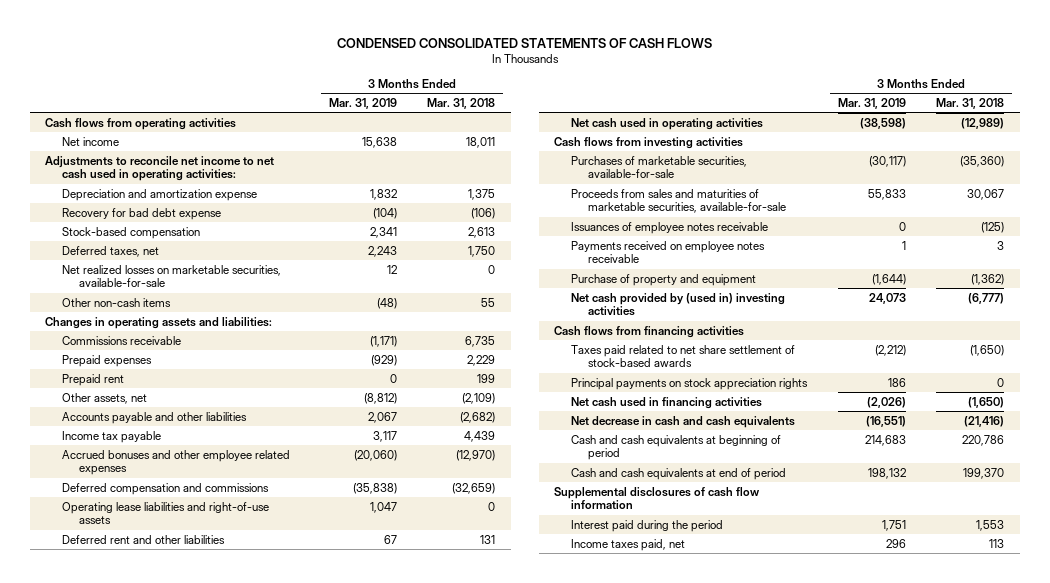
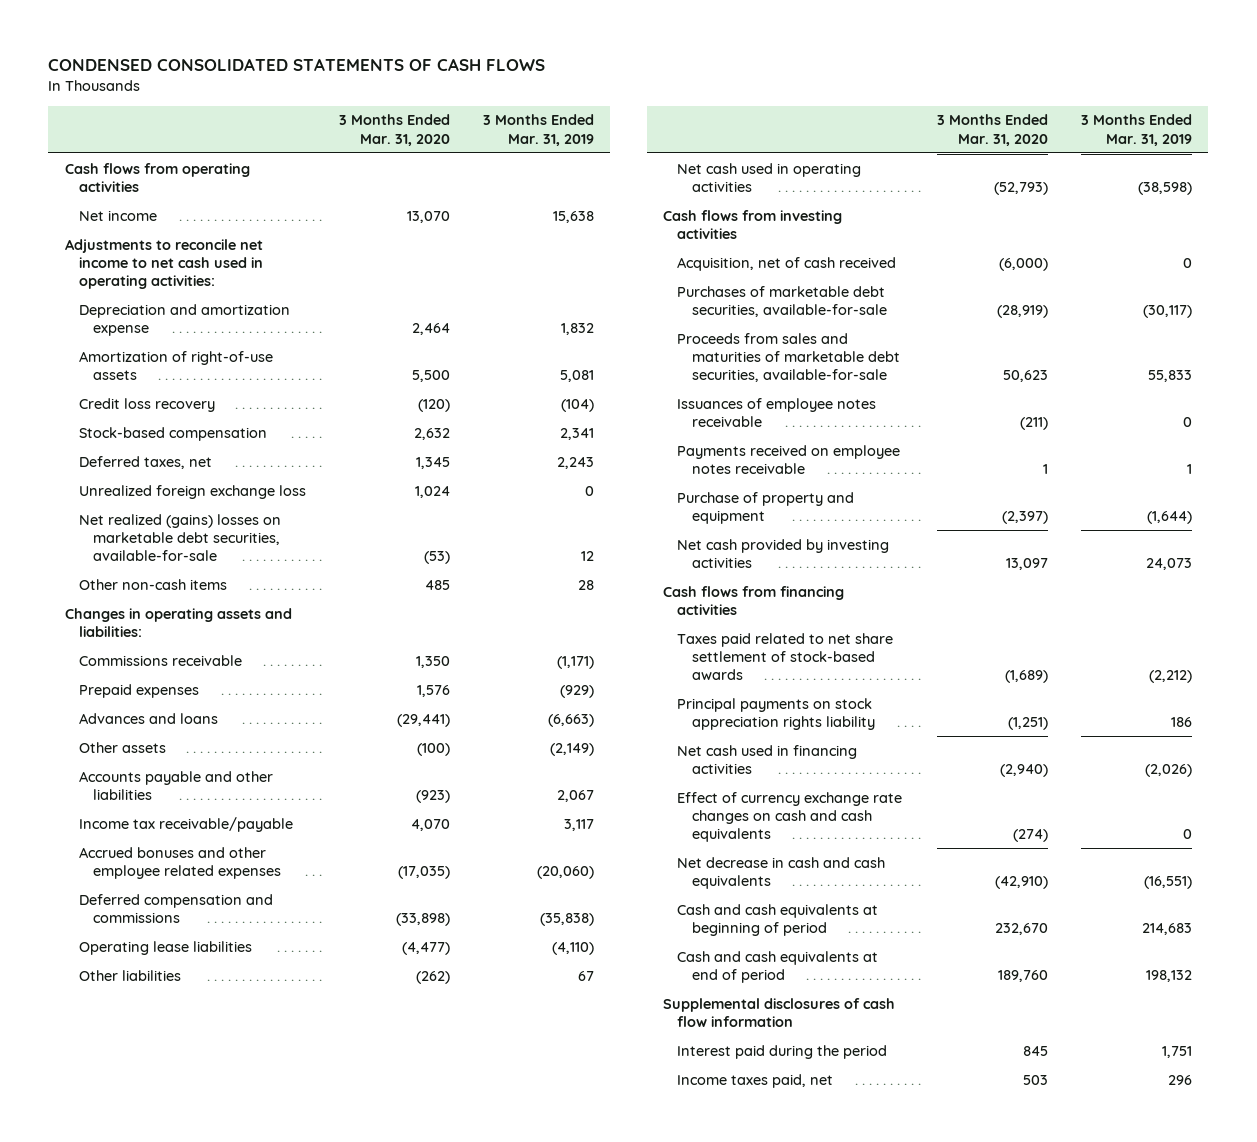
[427,97,496,109] Mar. 31, 2018 -> none
none -> [338,114,450,146] 3 Months Ended Mar. 31, 2020
[62,207,222,220] Recovery for bad debt expense -> none
none -> [79,350,274,380] Amortization of right-of-use assets
none -> [79,397,216,412] Credit loss recovery
none -> [79,484,307,499] Unrealized foreign exchange loss
[62,264,282,288] Net realized losses on marketable securities, available-for-sale -> [79,513,282,561] Net realized (gains) losses on marketable debt securities, available-for-sale
[376,297,397,309] (48) -> [577,579,594,590] 28
[62,373,125,386] Prepaid rent -> none
none -> [79,712,219,724] Advances and loans
[62,392,148,404] Other assets, net -> [79,741,167,753] Other assets
[363,392,397,404] (8,812) -> [549,742,594,756] (2,149)
[62,430,162,443] Income tax payable -> [79,816,294,832] Income tax receivable/payable
[62,501,270,525] Operating lease liabilities and right-of-use assets -> none
[62,534,226,544] Deferred rent and other liabilities -> none
none -> [79,940,253,955] Operating lease liabilities
none -> [79,969,182,981] Other liabilities
none -> [677,256,897,271] Acquisition, net of cash received
[571,155,748,179] Purchases of marketable securities, available-for-sale -> [677,285,887,317] Purchases of marketable debt securities, available-for-sale
[571,188,787,214] Proceeds from sales and maturities of marketable securities, available-for-sale -> [677,332,900,382] Proceeds from sales and maturities of marketable debt securities, available-for-sale
[571,292,786,317] Net cash provided by (used in) investing activities -> [677,538,890,568] Net cash provided by investing activities
[571,377,809,390] Principal payments on stock appreciation rights -> [677,697,875,730] Principal payments on stock appreciation rights liability
none -> [677,791,903,842] Effect of currency exchange rate changes on cash and cash equivalents

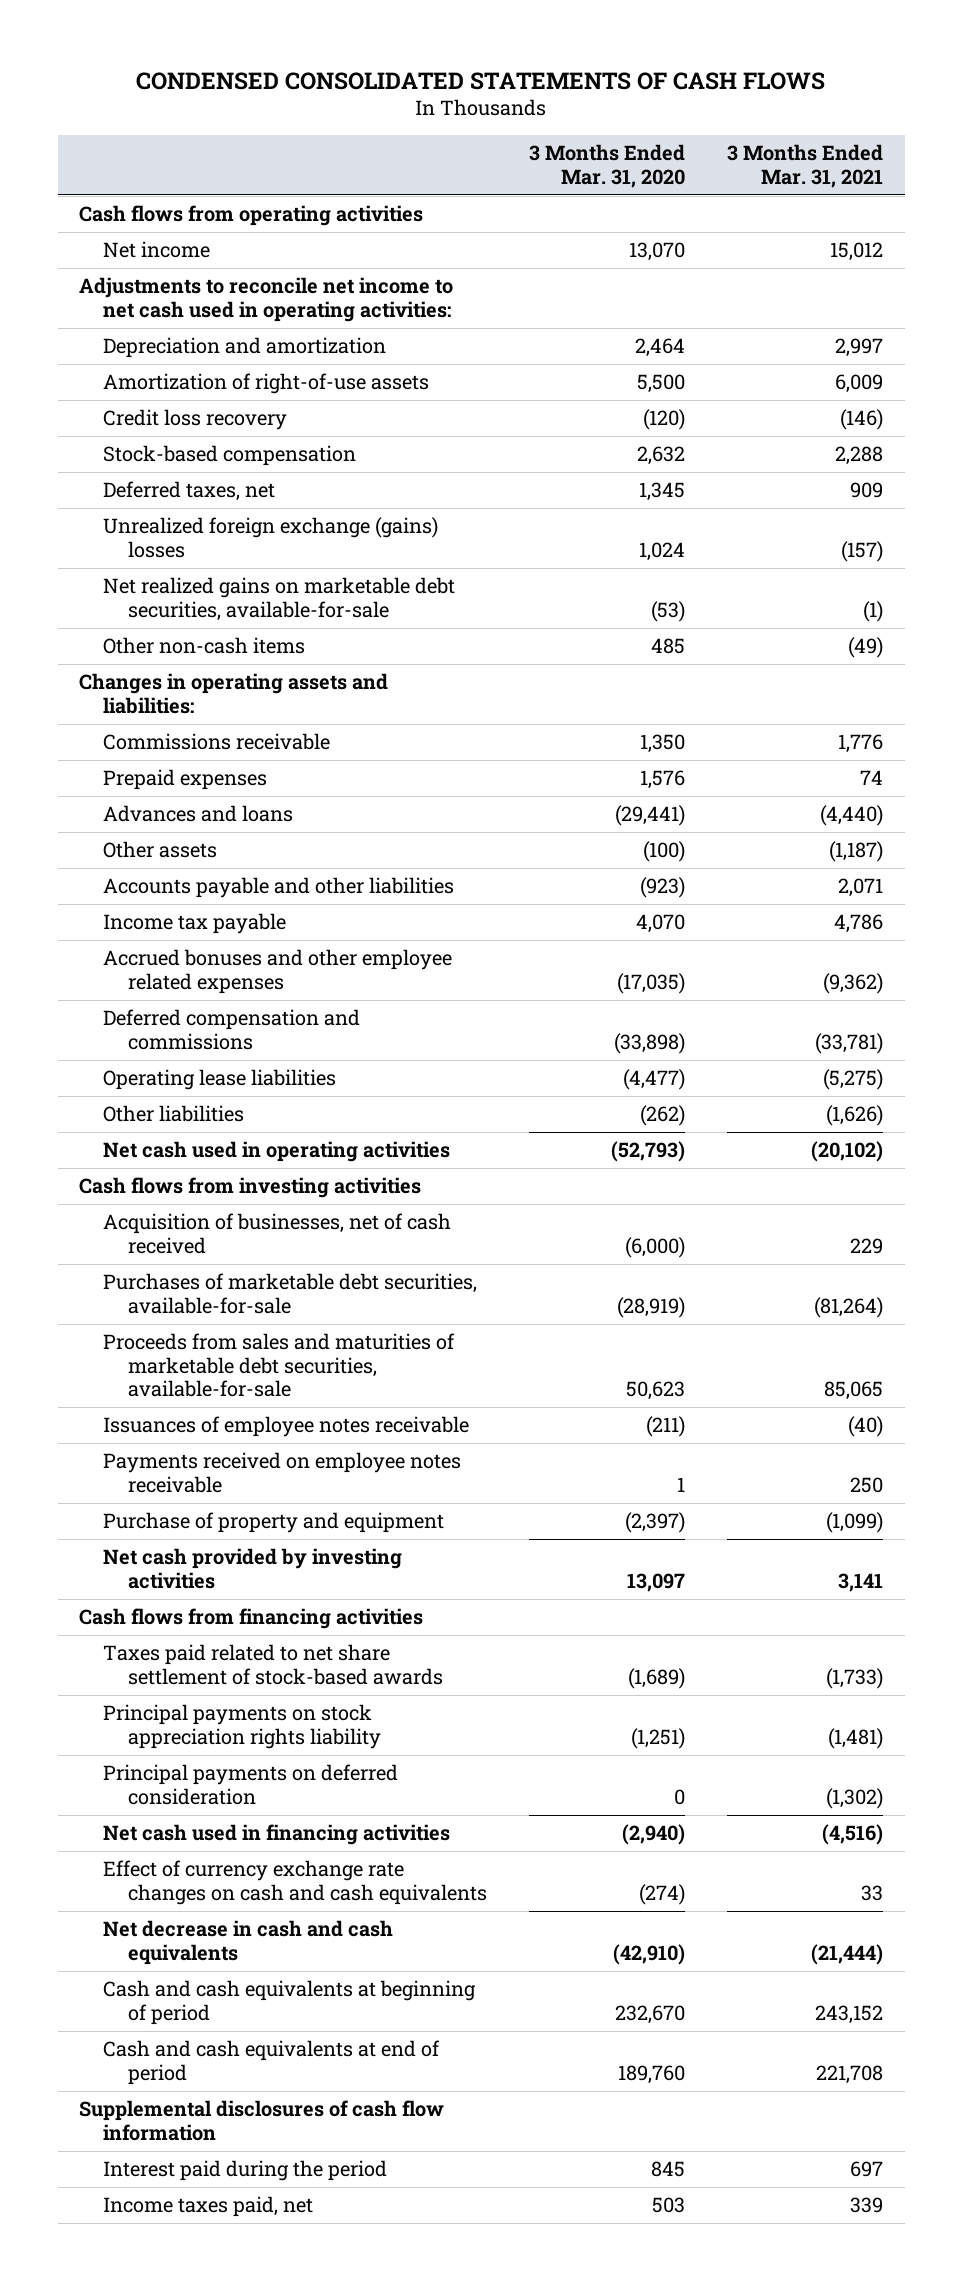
[482,114,594,146] 3 Months Ended Mar. 31, 2019 -> none
none -> [727,144,884,188] 3 Months Ended Mar. 31, 2021
[79,303,291,336] Depreciation and amortization expense -> [103,337,387,359] Depreciation and amortization
[79,484,307,499] Unrealized foreign exchange loss -> [103,517,439,558] Unrealized foreign exchange (gains) losses
[79,513,282,561] Net realized (gains) losses on marketable debt securities, available-for-sale -> [103,577,456,621] Net realized gains on marketable debt securities, available-for-sale
[79,816,294,832] Income tax receivable/payable -> [103,913,287,935] Income tax payable
[677,256,897,271] Acquisition, net of cash received -> [103,1213,452,1254] Acquisition of businesses, net of cash received
none -> [103,1764,399,1805] Principal payments on deferred consideration

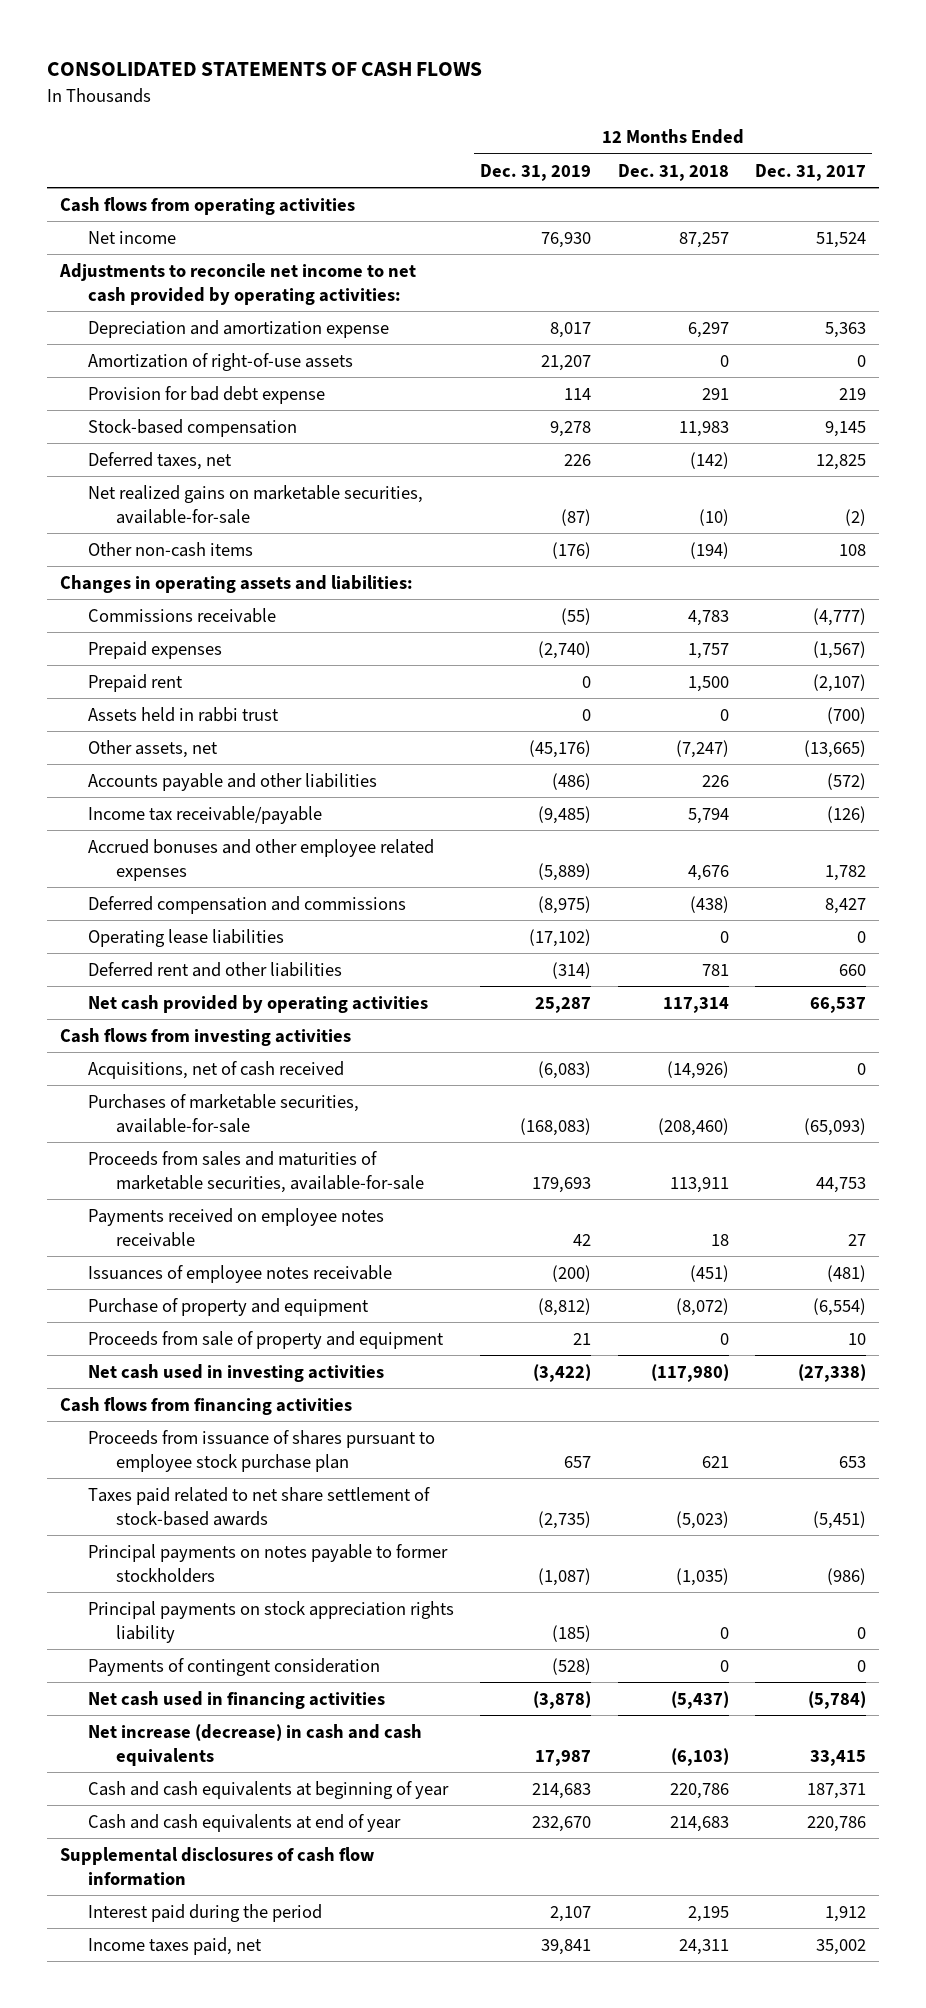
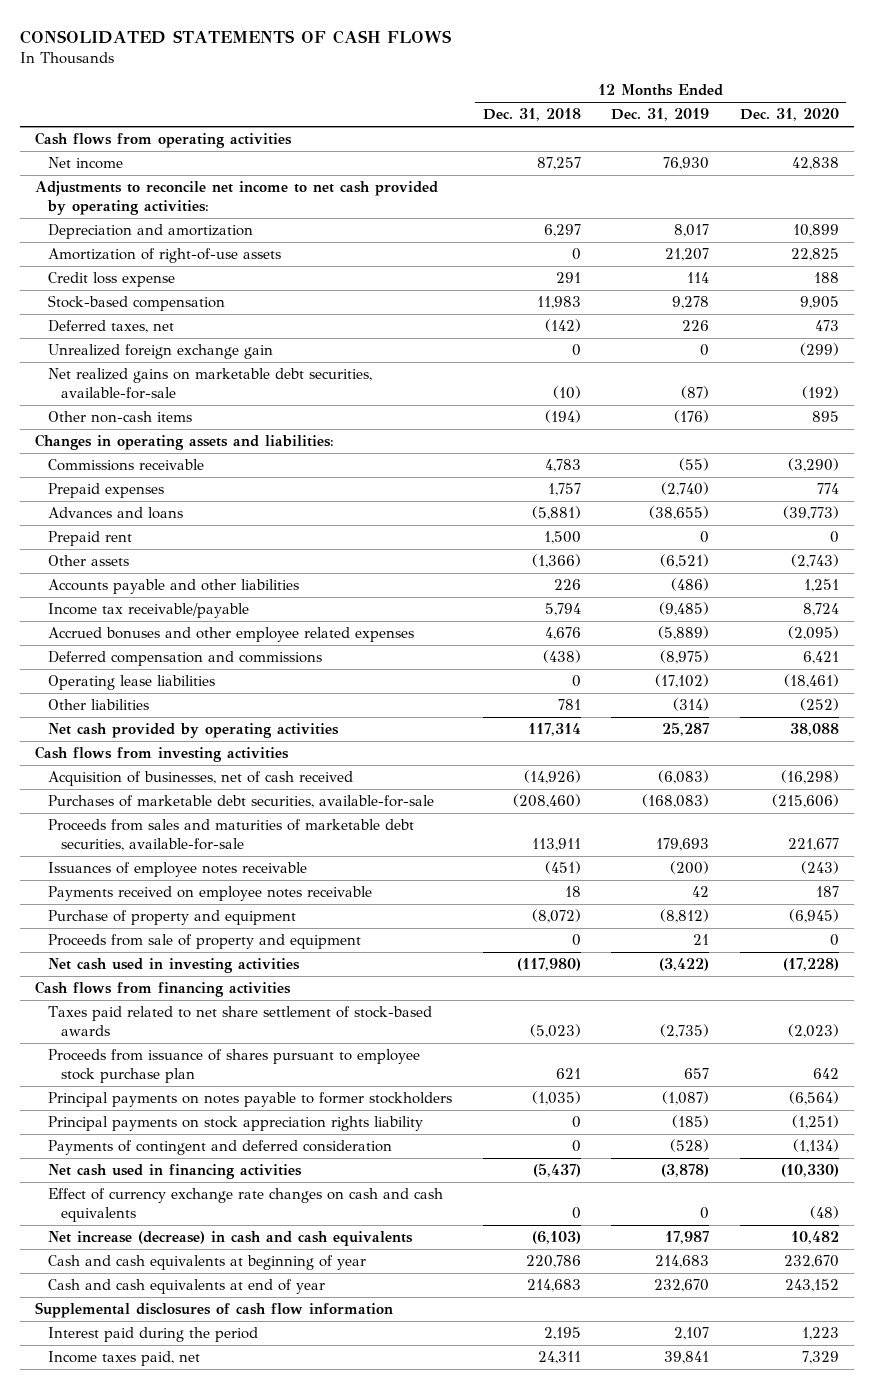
[754,163,866,181] Dec. 31, 2017 -> none
none -> [739,108,839,122] Dec. 31, 2020
[88,319,390,338] Depreciation and amortization expense -> [48,224,254,240] Depreciation and amortization
[88,385,326,404] Provision for bad debt expense -> [48,272,176,288] Credit loss expense
none -> [48,344,274,360] Unrealized foreign exchange gain
[88,484,424,524] Net realized gains on marketable securities, available-for-sale -> [48,368,373,399] Net realized gains on marketable debt securities, available-for-sale
none -> [48,507,184,520] Advances and loans
[88,706,280,722] Assets held in rabbi trust -> none
[88,739,219,758] Other assets, net -> [48,555,130,567] Other assets
[529,739,592,758] (45,176) -> [660,554,710,569] (6,521)
[675,739,729,758] (7,247) -> [531,554,581,569] (1,366)
[88,961,343,977] Deferred rent and other liabilities -> [48,699,150,711] Other liabilities
[88,1060,345,1079] Acquisitions, net of cash received -> [48,771,354,787] Acquisition of businesses, net of cash received
[88,1093,360,1133] Purchases of marketable securities, available-for-sale -> [48,795,435,809] Purchases of marketable debt securities, available-for-sale
[88,1150,425,1193] Proceeds from sales and maturities of marketable securities, available-for-sale -> [48,819,415,851] Proceeds from sales and maturities of marketable debt securities, available-for-sale
[88,1207,385,1247] Payments received on employee notes receivable -> [48,886,373,902] Payments received on employee notes receivable
[88,1429,436,1472] Proceeds from issuance of shares pursuant to employee stock purchase plan -> [48,1049,421,1083] Proceeds from issuance of shares pursuant to employee stock purchase plan
[88,1657,381,1676] Payments of contingent consideration -> [48,1140,393,1156] Payments of contingent and deferred consideration
none -> [48,1188,444,1222] Effect of currency exchange rate changes on cash and cash equivalents

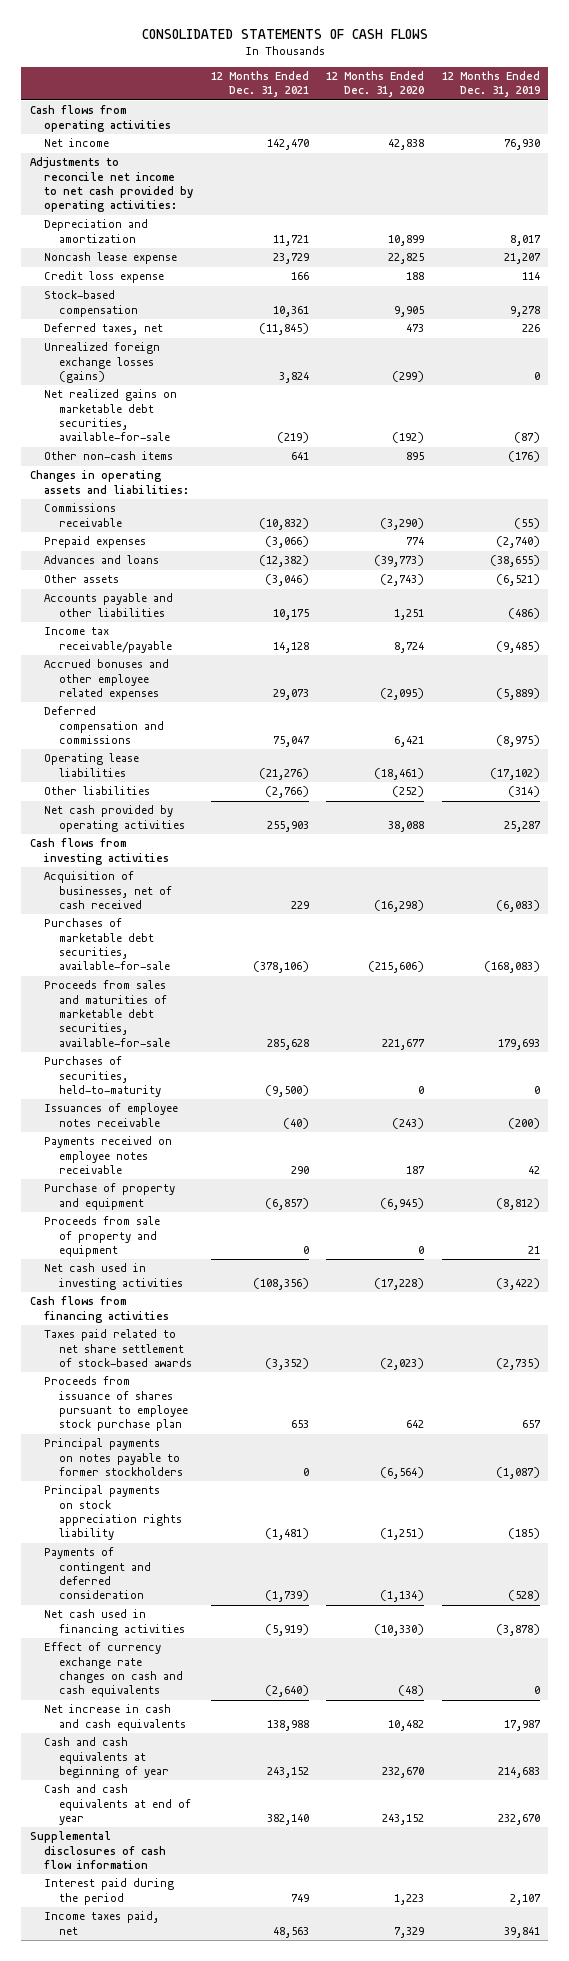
[482,108,581,122] Dec. 31, 2018 -> none
none -> [210,71,309,98] 12 Months Ended Dec. 31, 2021
[48,248,282,264] Amortization of right-of-use assets -> [44,252,178,265] Noncash lease expense
[48,344,274,360] Unrealized foreign exchange gain -> [44,342,161,384] Unrealized foreign exchange losses (gains)
[48,531,133,547] Prepaid rent -> none
none -> [44,1056,161,1098] Purchases of securities, held-to-maturity
[48,1231,414,1247] Net increase (decrease) in cash and cash equivalents -> [44,1704,186,1731] Net increase in cash and cash equivalents

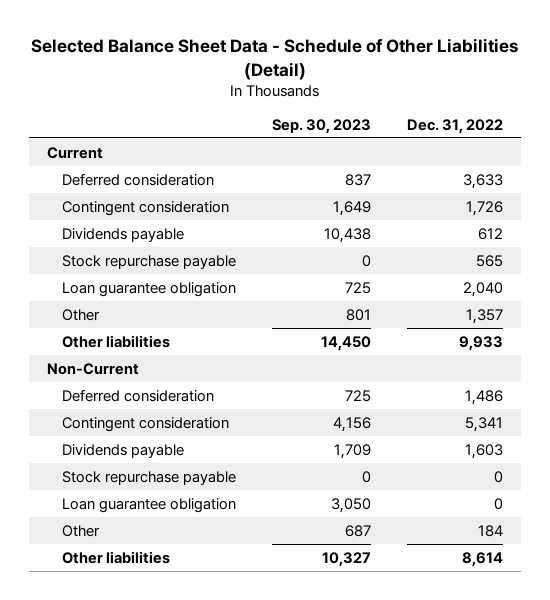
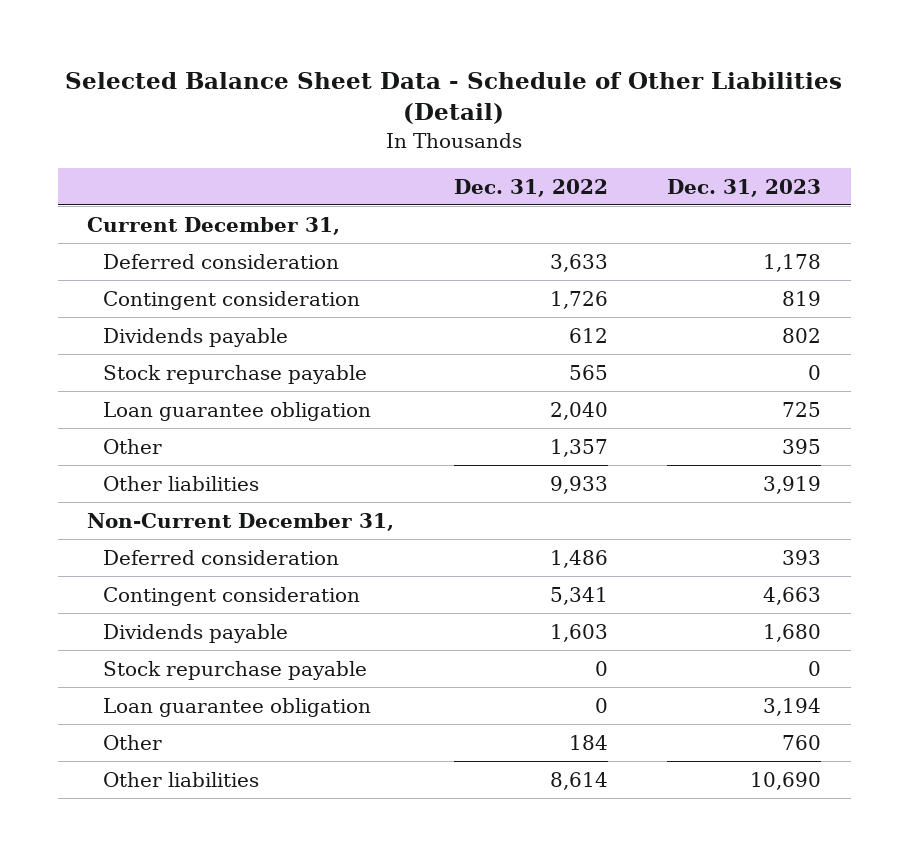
[272,119,372,135] Sep. 30, 2023 -> none
none -> [667,178,822,197] Dec. 31, 2023
[46,146,103,159] Current -> [87,216,341,235] Current December 31,
[46,362,139,375] Non-Current -> [87,512,395,531] Non-Current December 31,

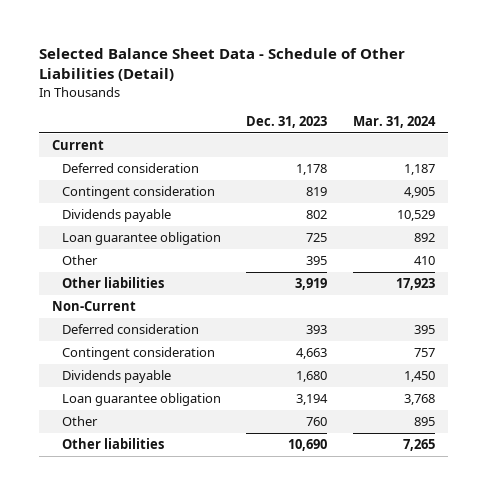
[453,178,608,197] Dec. 31, 2022 -> none
none -> [353,115,437,128] Mar. 31, 2024
[87,216,341,235] Current December 31, -> [51,140,104,151] Current
[102,364,367,384] Stock repurchase payable -> none
[87,512,395,531] Non-Current December 31, -> [51,301,136,312] Non-Current
[102,660,367,680] Stock repurchase payable -> none

